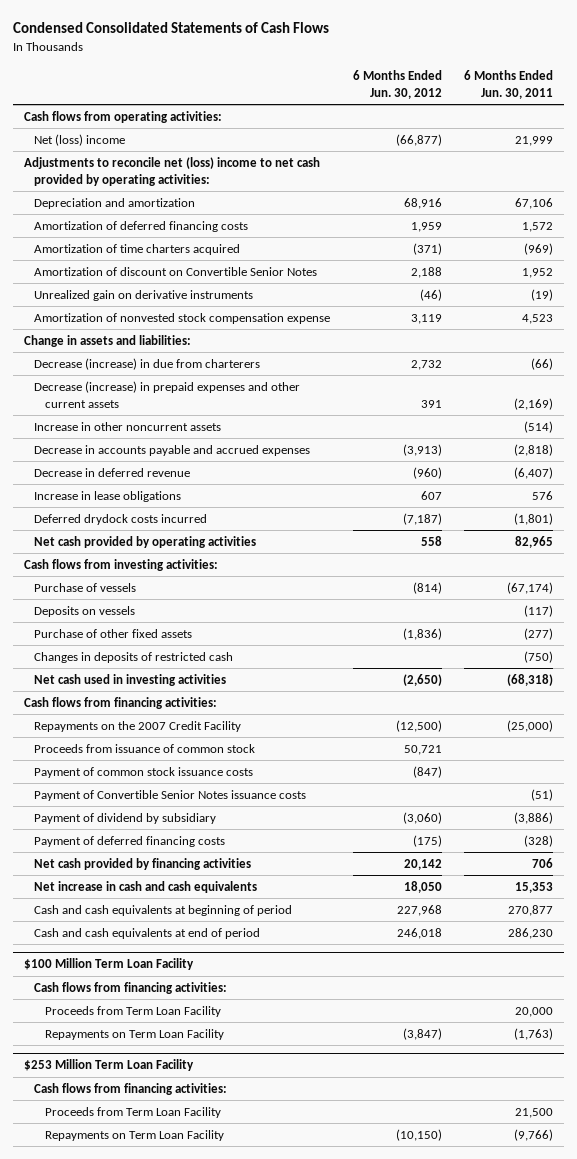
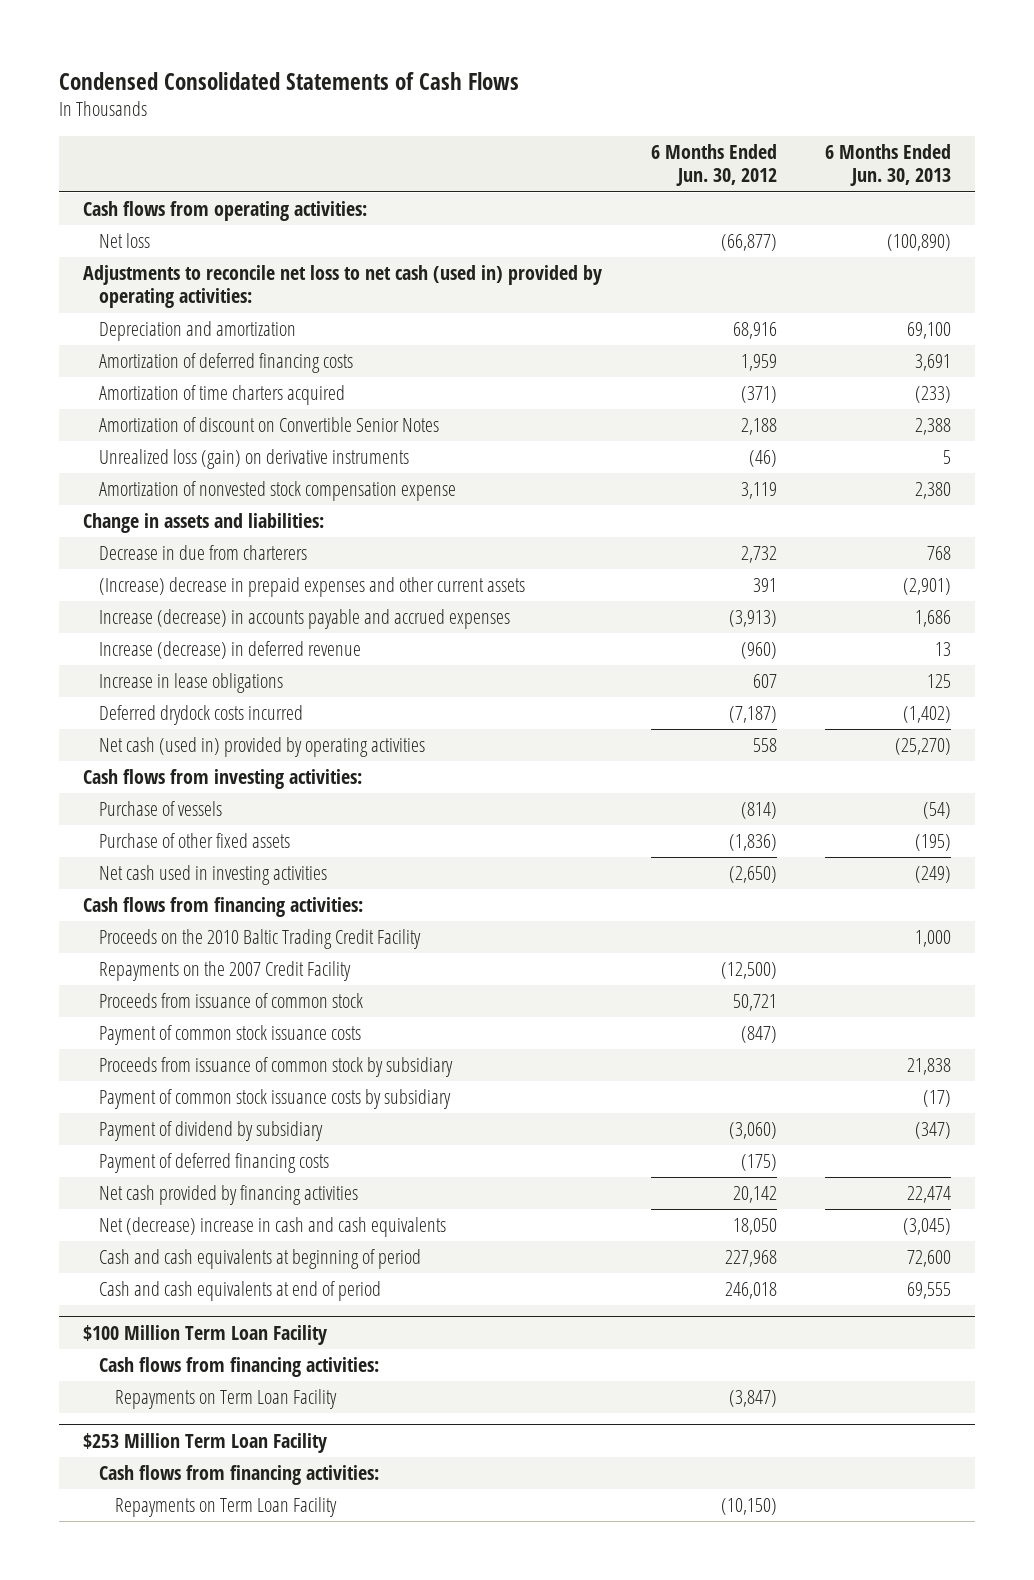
[464,69,554,100] 6 Months Ended Jun. 30, 2011 -> none
none -> [824,144,951,187] 6 Months Ended Jun. 30, 2013
[34,133,126,146] Net (loss) income -> [99,233,151,249] Net loss
[23,156,320,186] Adjustments to reconcile net (loss) income to net cash provided by operating activities: -> [83,265,603,309] Adjustments to reconcile net loss to net cash (used in) provided by operating activities:
[34,289,254,301] Unrealized gain on derivative instruments -> [99,449,410,470] Unrealized loss (gain) on derivative instruments
[34,421,222,431] Increase in other noncurrent assets -> none
[34,357,261,370] Decrease (increase) in due from charterers -> [99,545,308,561] Decrease in due from charterers
[34,380,301,408] Decrease (increase) in prepaid expenses and other current assets -> [99,577,526,598] (Increase) decrease in prepaid expenses and other current assets
[34,444,311,456] Decrease in accounts payable and accrued expenses -> [99,609,511,630] Increase (decrease) in accounts payable and accrued expenses
[34,467,191,477] Decrease in deferred revenue -> [99,641,362,660] Increase (decrease) in deferred revenue
[34,535,257,548] Net cash provided by operating activities -> [99,737,426,758] Net cash (used in) provided by operating activities
[34,605,136,617] Deposits on vessels -> none
[34,651,234,663] Changes in deposits of restricted cash -> none
none -> [99,929,422,950] Proceeds on the 2010 Baltic Trading Credit Facility
[34,789,307,801] Payment of Convertible Senior Notes issuance costs -> none
none -> [99,1057,454,1078] Proceeds from issuance of common stock by subsidiary
none -> [99,1089,452,1110] Payment of common stock issuance costs by subsidiary
[34,880,258,893] Net increase in cash and cash equivalents -> [99,1217,447,1238] Net (decrease) increase in cash and cash equivalents
[44,1005,221,1017] Proceeds from Term Loan Facility -> none
[44,1106,221,1118] Proceeds from Term Loan Facility -> none

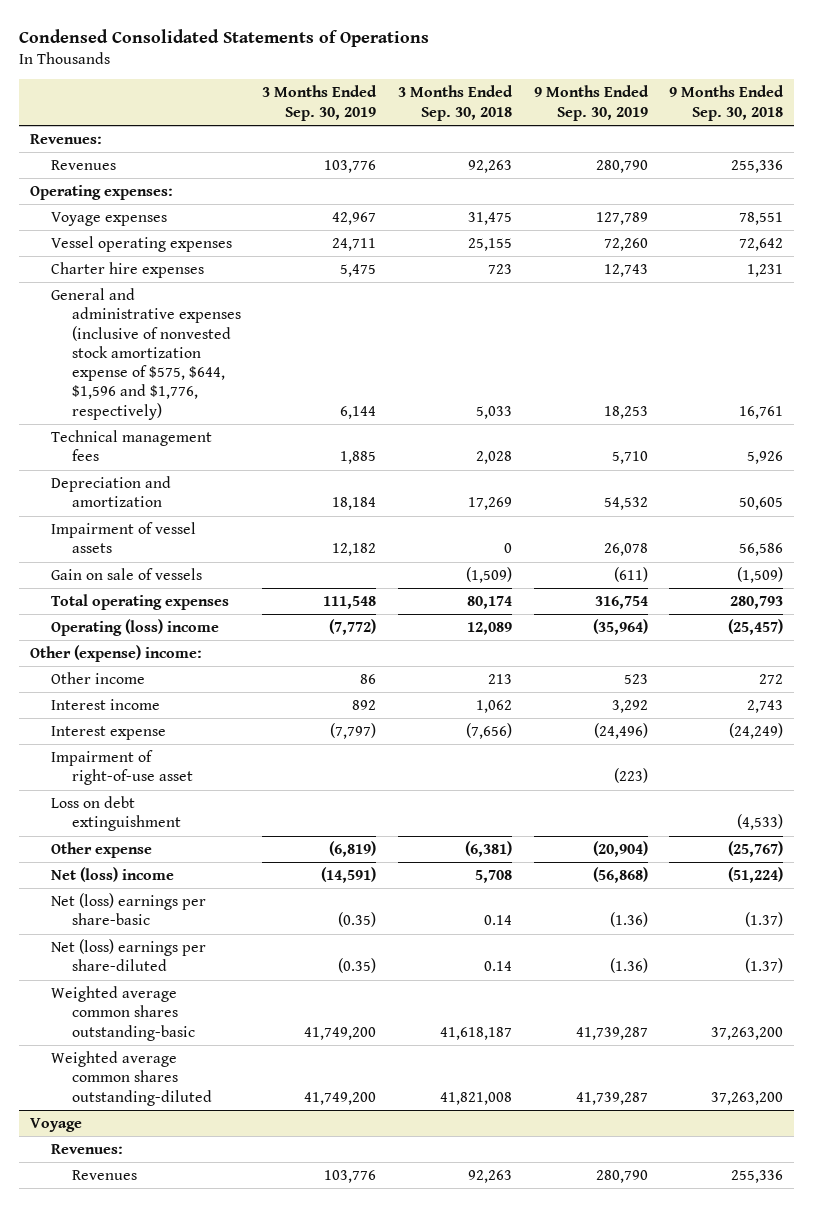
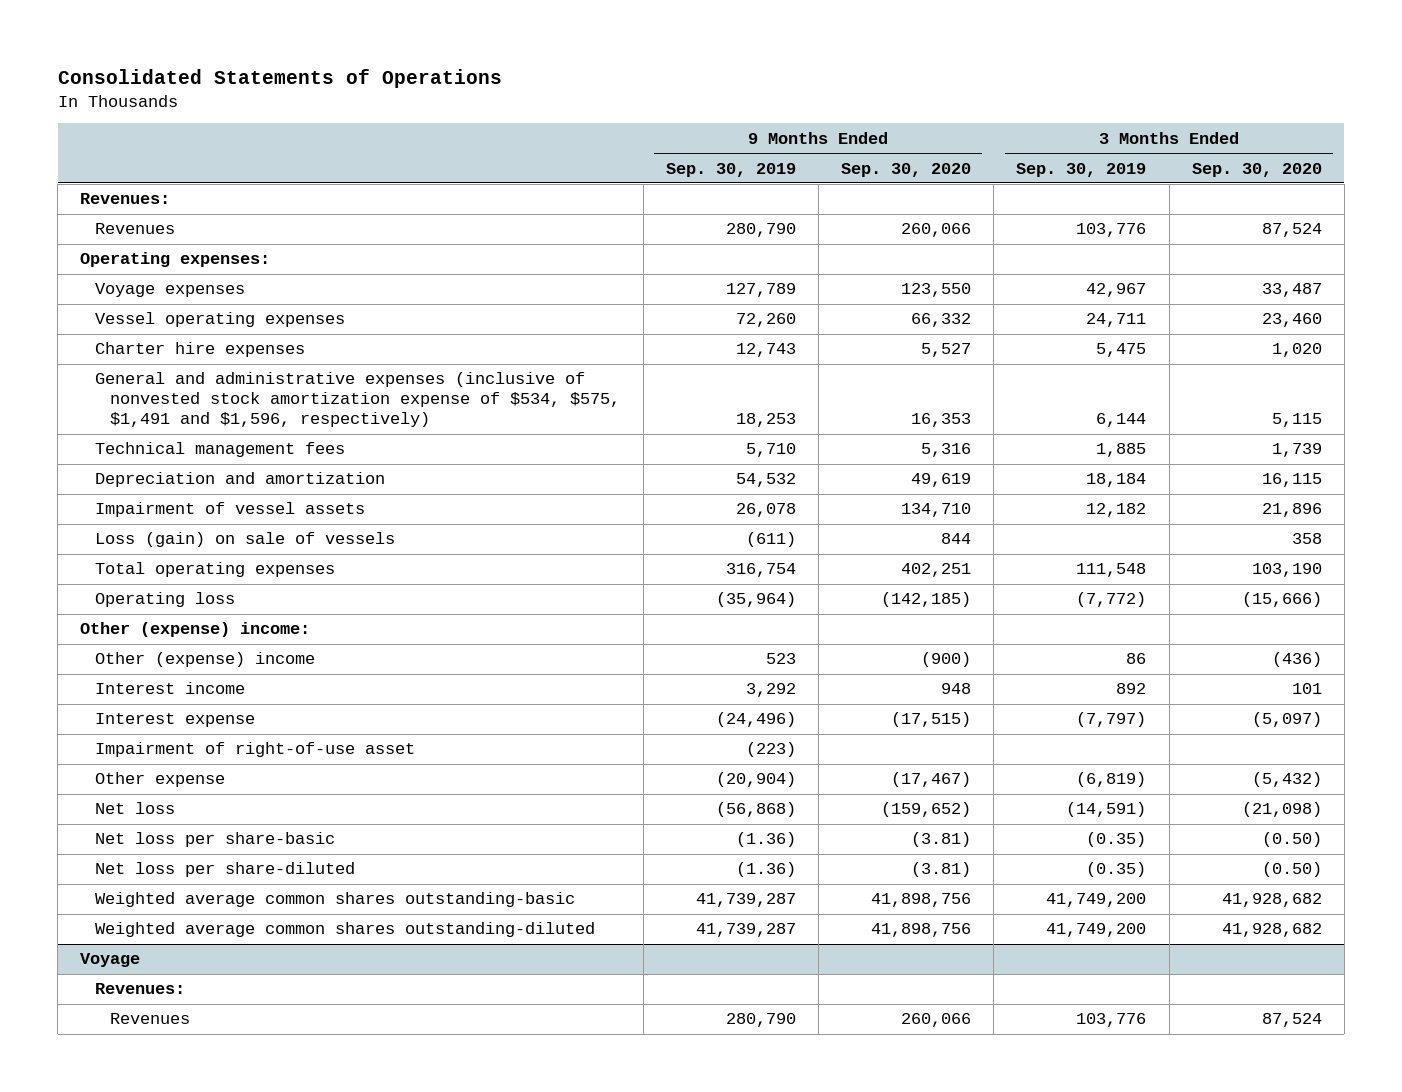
[19,29,430,48] Condensed Consolidated Statements of Operations -> [57,68,502,88] Consolidated Statements of Operations
[397,85,513,121] 3 Months Ended Sep. 30, 2018 -> none
[669,85,785,121] 9 Months Ended Sep. 30, 2018 -> none
none -> [841,162,972,177] Sep. 30, 2020
none -> [1191,162,1322,177] Sep. 30, 2020
[50,287,241,420] General and administrative expenses (inclusive of nonvested stock amortization expense of $575, $644, $1,596 and $1,776, respectively) -> [95,372,621,428] General and administrative expenses (inclusive of nonvested stock amortization expense of $534, $575, $1,491 and $1,596, respectively)
[50,567,202,580] Gain on sale of vessels -> [95,532,396,548] Loss (gain) on sale of vessels
[50,618,219,636] Operating (loss) income -> [95,592,236,608] Operating loss
[50,671,145,684] Other income -> [95,652,316,668] Other (expense) income
[50,795,181,832] Loss on debt extinguishment -> none
[50,866,174,882] Net (loss) income -> [95,802,176,815] Net loss
[50,892,206,926] Net (loss) earnings per share-basic -> [95,832,336,848] Net loss per share-basic
[50,938,206,972] Net (loss) earnings per share-diluted -> [95,862,356,878] Net loss per share-diluted

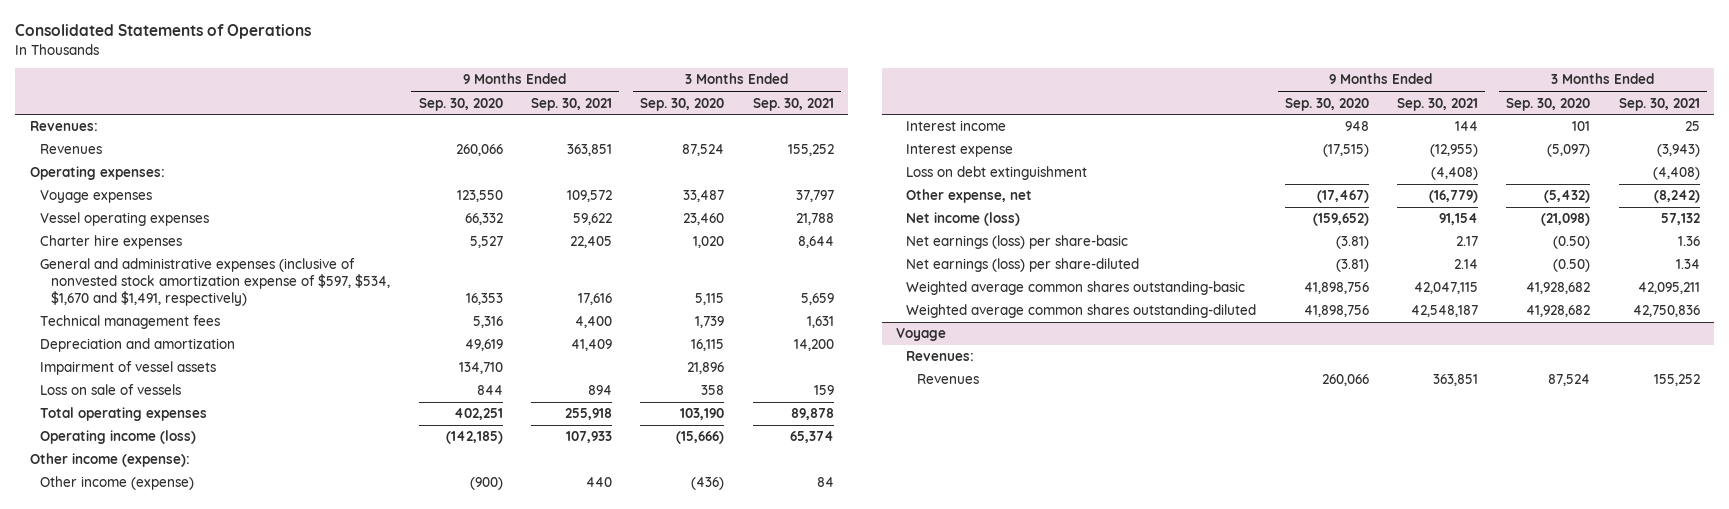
[665,162,796,177] Sep. 30, 2019 -> none
[1016,162,1147,177] Sep. 30, 2019 -> none
none -> [530,97,612,111] Sep. 30, 2021
none -> [752,97,834,111] Sep. 30, 2021
[95,372,621,428] General and administrative expenses (inclusive of nonvested stock amortization expense of $534, $575, $1,491 and $1,596, respectively) -> [40,258,390,307] General and administrative expenses (inclusive of nonvested stock amortization expense of $597, $534, $1,670 and $1,491, respectively)
[95,532,396,548] Loss (gain) on sale of vessels -> [40,384,182,396] Loss on sale of vessels
[95,592,236,608] Operating loss -> [40,430,197,445] Operating income (loss)
[80,622,311,638] Other (expense) income: -> [29,453,190,468] Other income (expense):
[95,652,316,668] Other (expense) income -> [40,476,195,491] Other income (expense)
[95,742,416,758] Impairment of right-of-use asset -> none
none -> [906,166,1088,181] Loss on debt extinguishment
[95,772,226,788] Other expense -> [906,189,1033,204] Other expense, net
[95,802,176,815] Net loss -> [906,212,1021,227] Net income (loss)
[95,832,336,848] Net loss per share-basic -> [906,235,1129,250] Net earnings (loss) per share-basic
[95,862,356,878] Net loss per share-diluted -> [906,258,1140,273] Net earnings (loss) per share-diluted

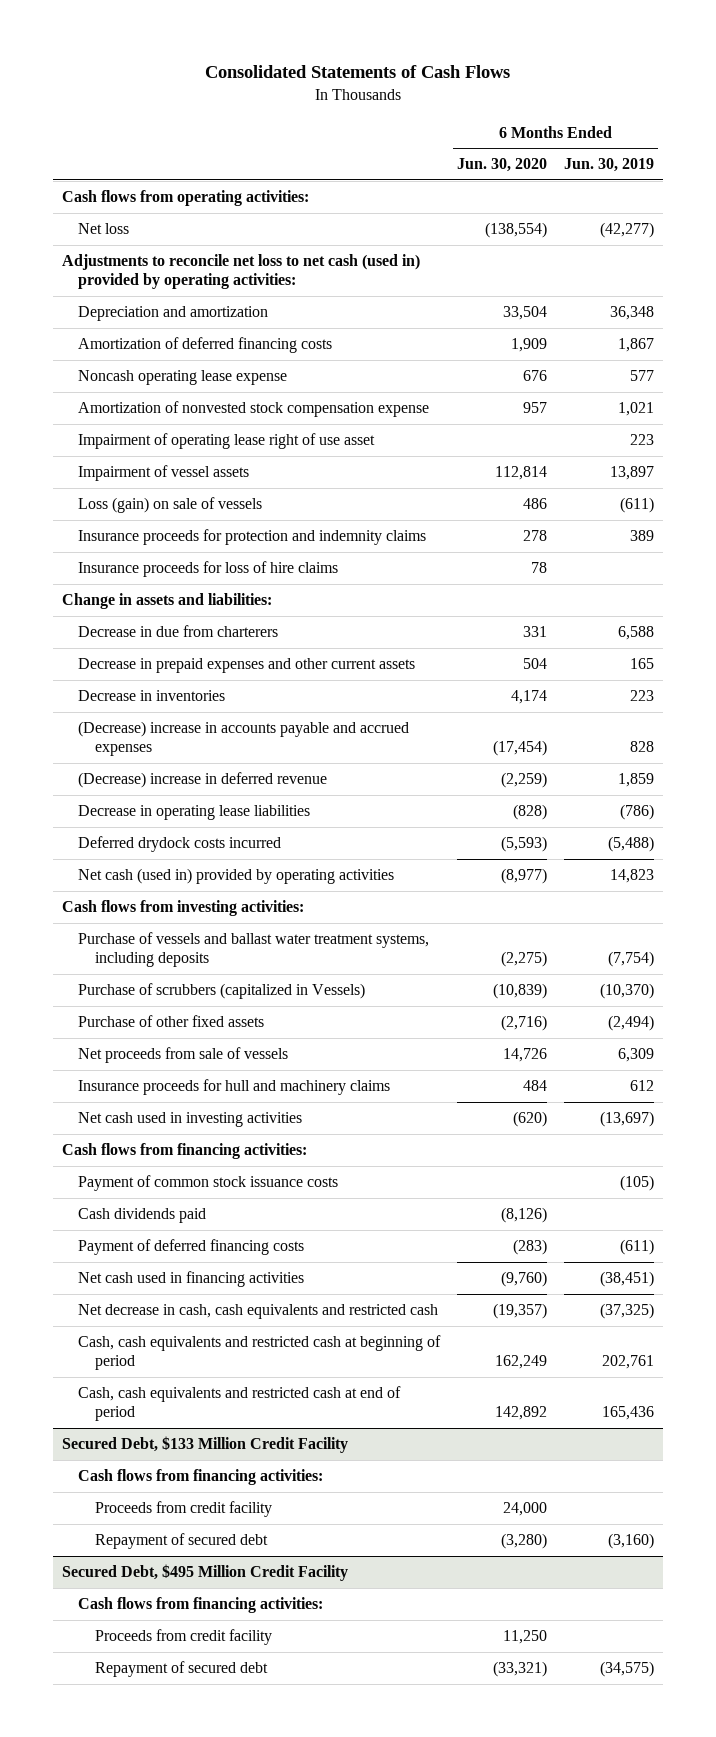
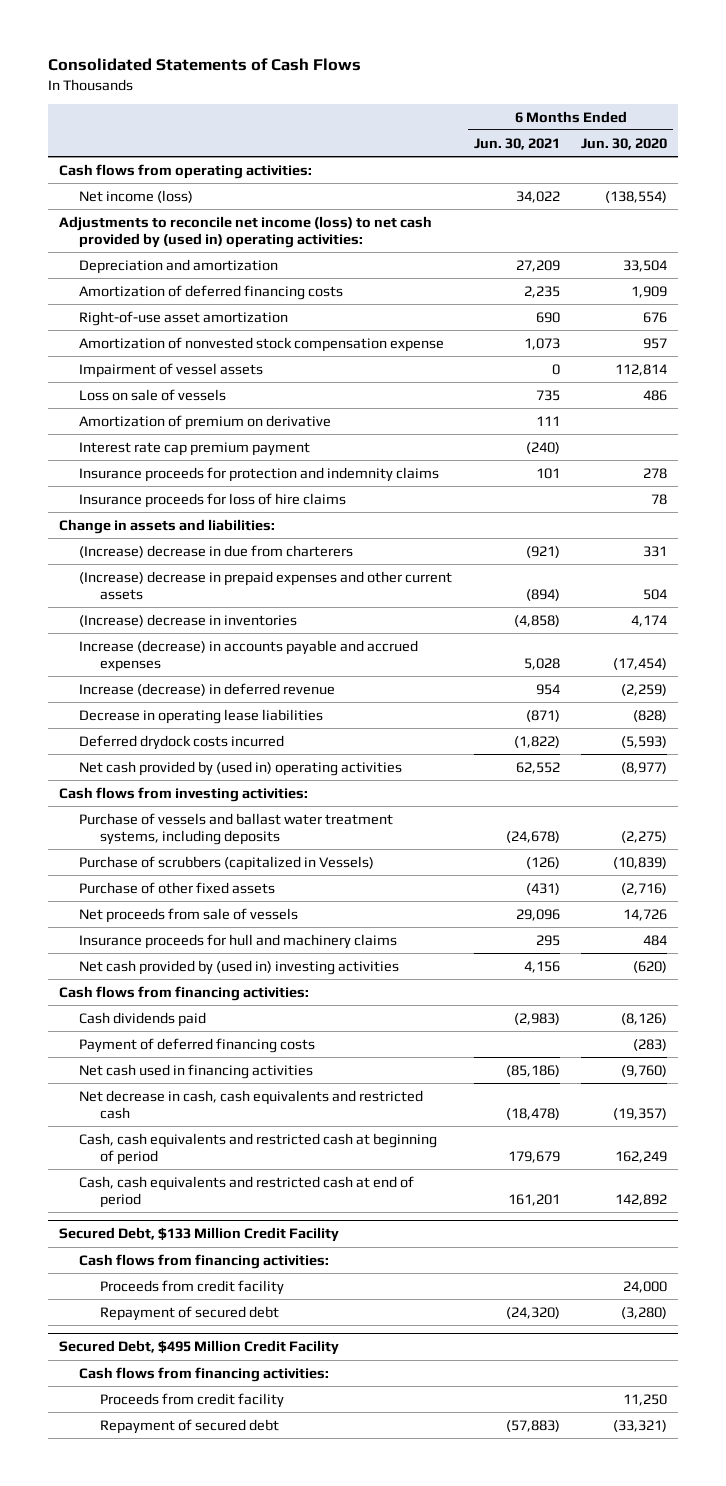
[564,158,655,173] Jun. 30, 2019 -> none
none -> [473,137,560,150] Jun. 30, 2021
[78,223,130,235] Net loss -> [79,189,194,203] Net income (loss)
[61,254,420,290] Adjustments to reconcile net loss to net cash (used in) provided by operating activities: -> [58,215,432,248] Adjustments to reconcile net income (loss) to net cash provided by (used in) operating activities:
[78,370,288,386] Noncash operating lease expense -> [79,310,289,326] Right-of-use asset amortization
[78,433,376,450] Impairment of operating lease right of use asset -> none
[78,497,263,514] Loss (gain) on sale of vessels -> [79,388,227,401] Loss on sale of vessels
none -> [79,414,332,430] Amortization of premium on derivative
none -> [79,441,311,456] Interest rate cap premium payment
[78,625,279,638] Decrease in due from charterers -> [79,544,354,558] (Increase) decrease in due from charterers
[78,658,416,674] Decrease in prepaid expenses and other current assets -> [79,570,453,600] (Increase) decrease in prepaid expenses and other current assets
[78,690,226,702] Decrease in inventories -> [79,613,298,627] (Increase) decrease in inventories
[78,721,410,757] (Decrease) increase in accounts payable and accrued expenses -> [79,639,419,672] Increase (decrease) in accounts payable and accrued expenses
[78,772,328,789] (Decrease) increase in deferred revenue -> [79,682,336,696] Increase (decrease) in deferred revenue
[78,868,395,885] Net cash (used in) provided by operating activities -> [79,760,403,776] Net cash provided by (used in) operating activities
[78,1112,303,1128] Net cash used in investing activities -> [79,959,400,975] Net cash provided by (used in) investing activities
[78,1175,339,1192] Payment of common stock issuance costs -> none

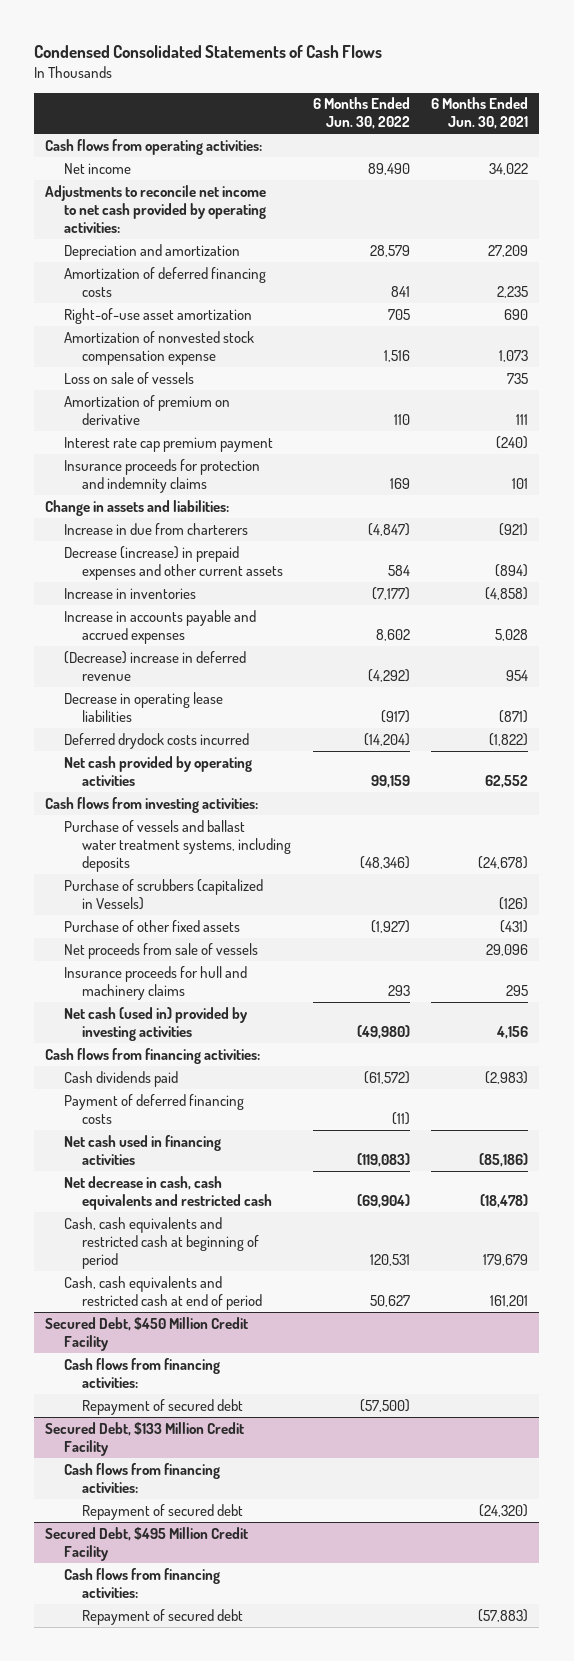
[47,58,361,72] Consolidated Statements of Cash Flows -> [34,44,383,58] Condensed Consolidated Statements of Cash Flows
[581,137,668,150] Jun. 30, 2020 -> none
none -> [312,97,410,130] 6 Months Ended Jun. 30, 2022
[79,189,194,203] Net income (loss) -> [63,162,131,174] Net income
[58,215,432,248] Adjustments to reconcile net income (loss) to net cash provided by (used in) operating activities: -> [45,184,267,233] Adjustments to reconcile net income to net cash provided by operating activities:
[79,362,264,378] Impairment of vessel assets -> none
[79,492,347,508] Insurance proceeds for loss of hire claims -> none
[79,544,354,558] (Increase) decrease in due from charterers -> [63,522,248,535] Increase in due from charterers
[79,570,453,600] (Increase) decrease in prepaid expenses and other current assets -> [63,545,283,580] Decrease (increase) in prepaid expenses and other current assets
[79,613,298,627] (Increase) decrease in inventories -> [63,587,196,599] Increase in inventories
[79,639,419,672] Increase (decrease) in accounts payable and accrued expenses -> [63,609,256,644] Increase in accounts payable and accrued expenses
[79,682,336,696] Increase (decrease) in deferred revenue -> [63,650,246,681] (Decrease) increase in deferred revenue
[79,760,403,776] Net cash provided by (used in) operating activities -> [63,755,252,786] Net cash provided by operating activities
[79,959,400,975] Net cash provided by (used in) investing activities -> [63,1006,248,1041] Net cash (used in) provided by investing activities
none -> [45,1316,249,1351] Secured Debt, $450 Million Credit Facility
none -> [63,1357,220,1388] Cash flows from financing activities:
none -> [81,1398,243,1415] Repayment of secured debt
[100,1279,285,1295] Proceeds from credit facility -> none
[100,1392,285,1408] Proceeds from credit facility -> none

